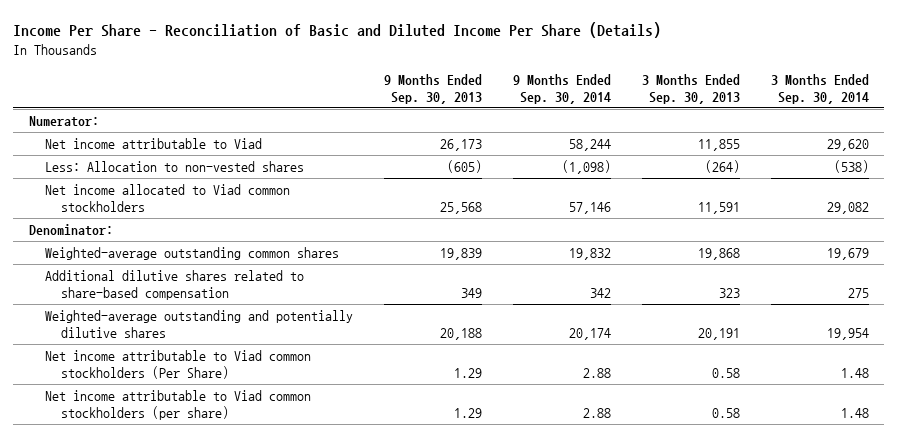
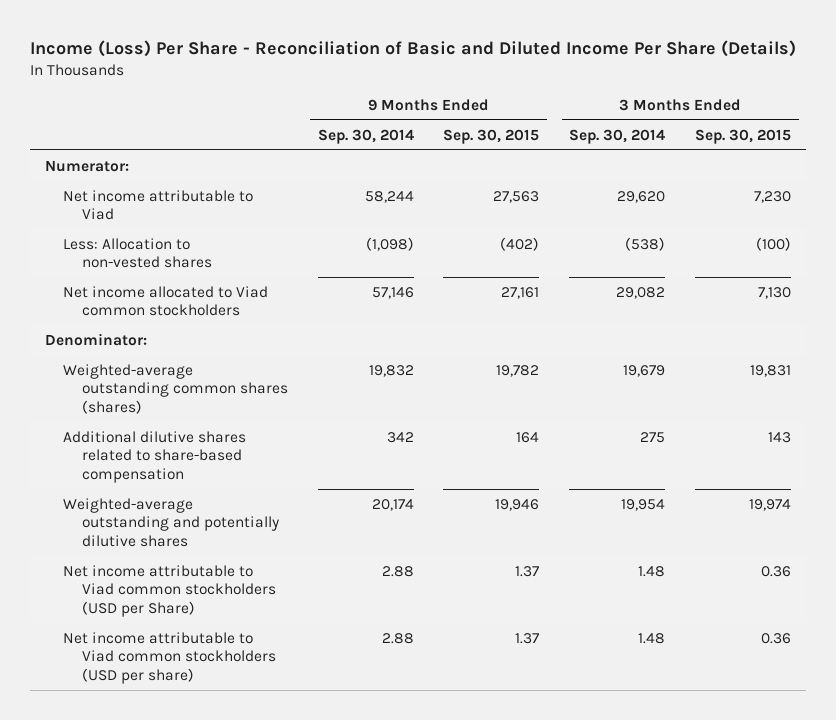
[13,21,662,38] Income Per Share - Reconciliation of Basic and Diluted Income Per Share (Details) -> [29,39,796,57] Income (Loss) Per Share - Reconciliation of Basic and Diluted Income Per Share (Details)
[383,74,482,104] 9 Months Ended Sep. 30, 2013 -> none
[641,74,740,104] 3 Months Ended Sep. 30, 2013 -> none
none -> [443,128,540,144] Sep. 30, 2015
none -> [695,128,792,144] Sep. 30, 2015
[44,247,339,261] Weighted-average outstanding common shares -> [63,363,288,415] Weighted-average outstanding common shares (shares)
[44,350,311,379] Net income attributable to Viad common stockholders (Per Share) -> [63,564,276,618] Net income attributable to Viad common stockholders (USD per Share)
[44,390,311,420] Net income attributable to Viad common stockholders (per share) -> [63,631,276,685] Net income attributable to Viad common stockholders (USD per share)

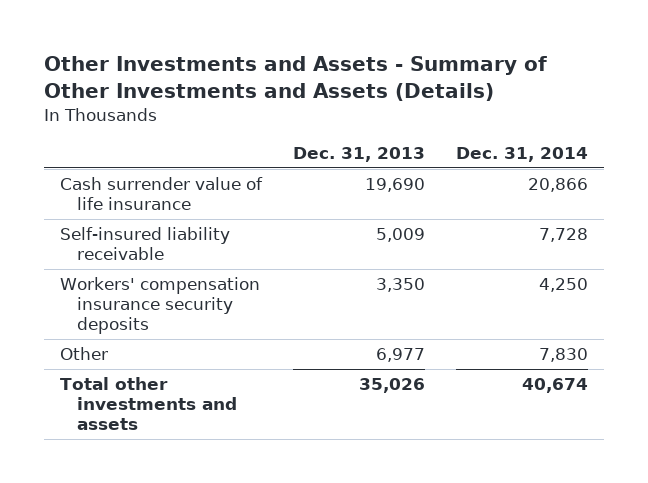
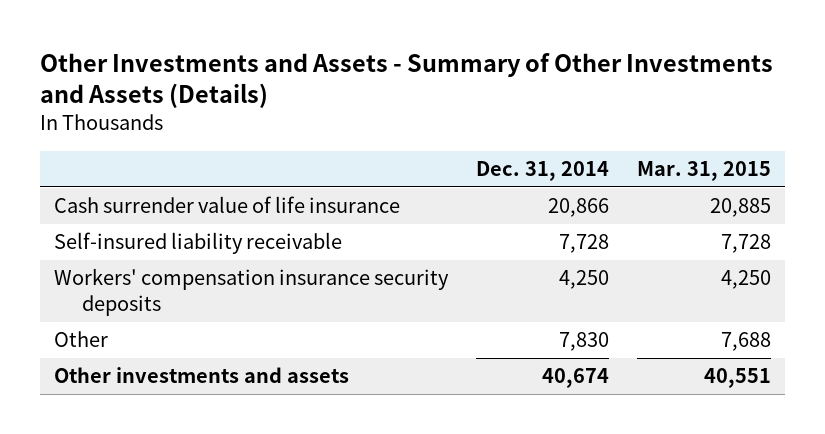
[293,147,426,163] Dec. 31, 2013 -> none
none -> [637,160,772,181] Mar. 31, 2015
[59,377,237,430] Total other investments and assets -> [54,367,350,384] Other investments and assets

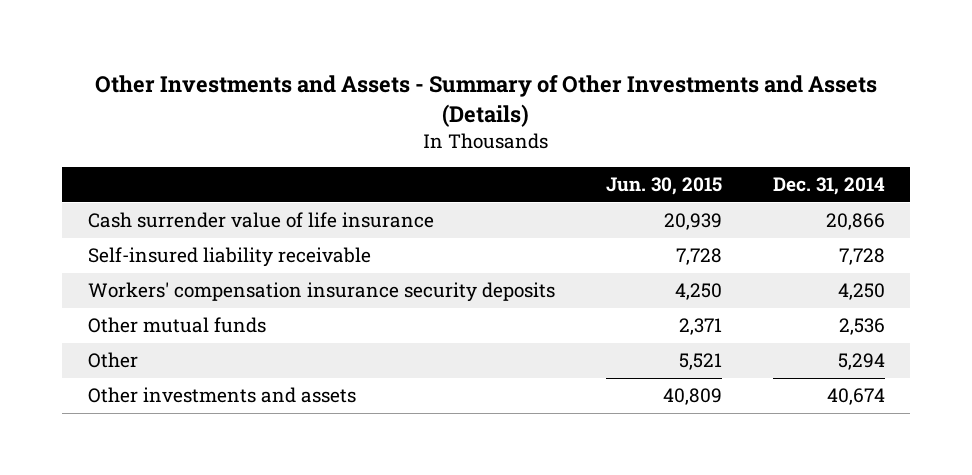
[637,160,772,181] Mar. 31, 2015 -> none
none -> [605,177,722,196] Jun. 30, 2015
none -> [87,317,266,334] Other mutual funds
[559,332,610,352] 7,830 -> [837,353,885,371] 5,294

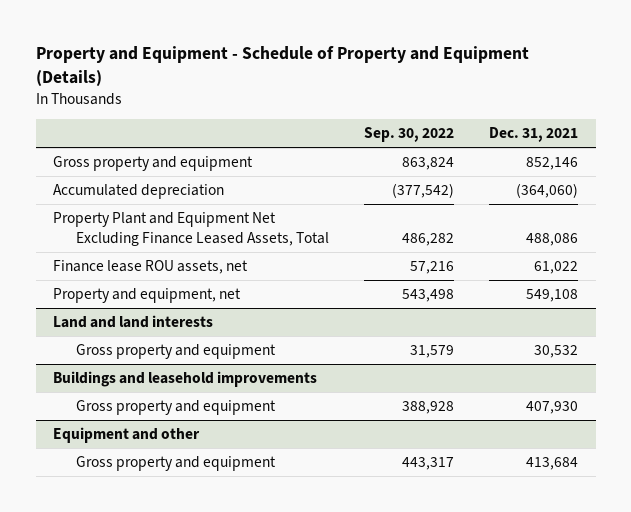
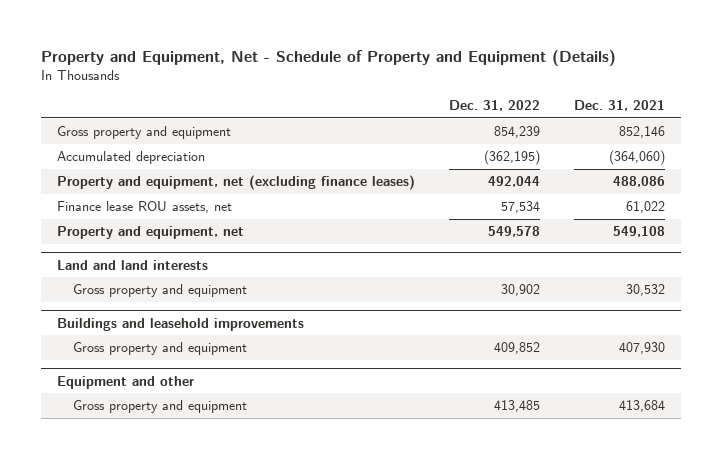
[35,46,529,87] Property and Equipment - Schedule of Property and Equipment (Details) -> [40,49,616,66] Property and Equipment, Net - Schedule of Property and Equipment (Details)
[363,127,454,143] Sep. 30, 2022 -> none
none -> [448,100,540,112] Dec. 31, 2022
[53,212,329,246] Property Plant and Equipment Net Excluding Finance Leased Assets, Total -> [57,174,416,190] Property and equipment, net (excluding finance leases)

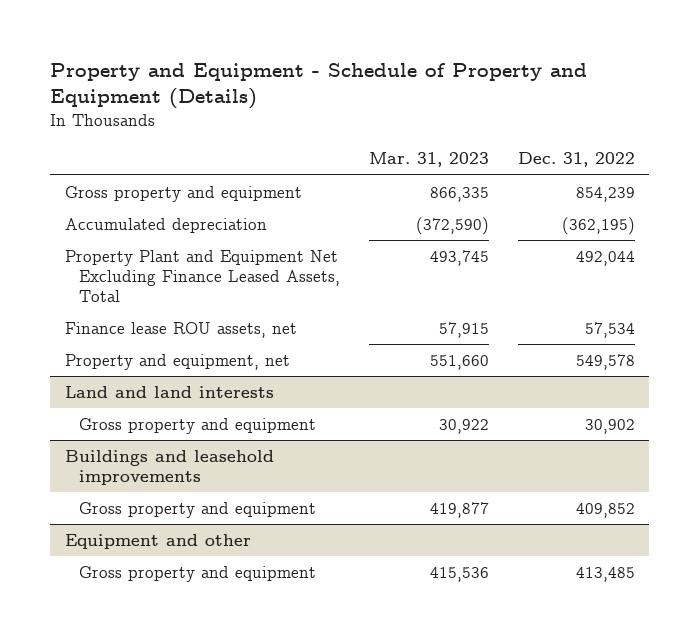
[40,49,616,66] Property and Equipment, Net - Schedule of Property and Equipment (Details) -> [50,62,588,109] Property and Equipment - Schedule of Property and Equipment (Details)
[573,100,665,112] Dec. 31, 2021 -> none
none -> [368,152,489,168] Mar. 31, 2023
[57,174,416,190] Property and equipment, net (excluding finance leases) -> [64,250,340,302] Property Plant and Equipment Net Excluding Finance Leased Assets, Total

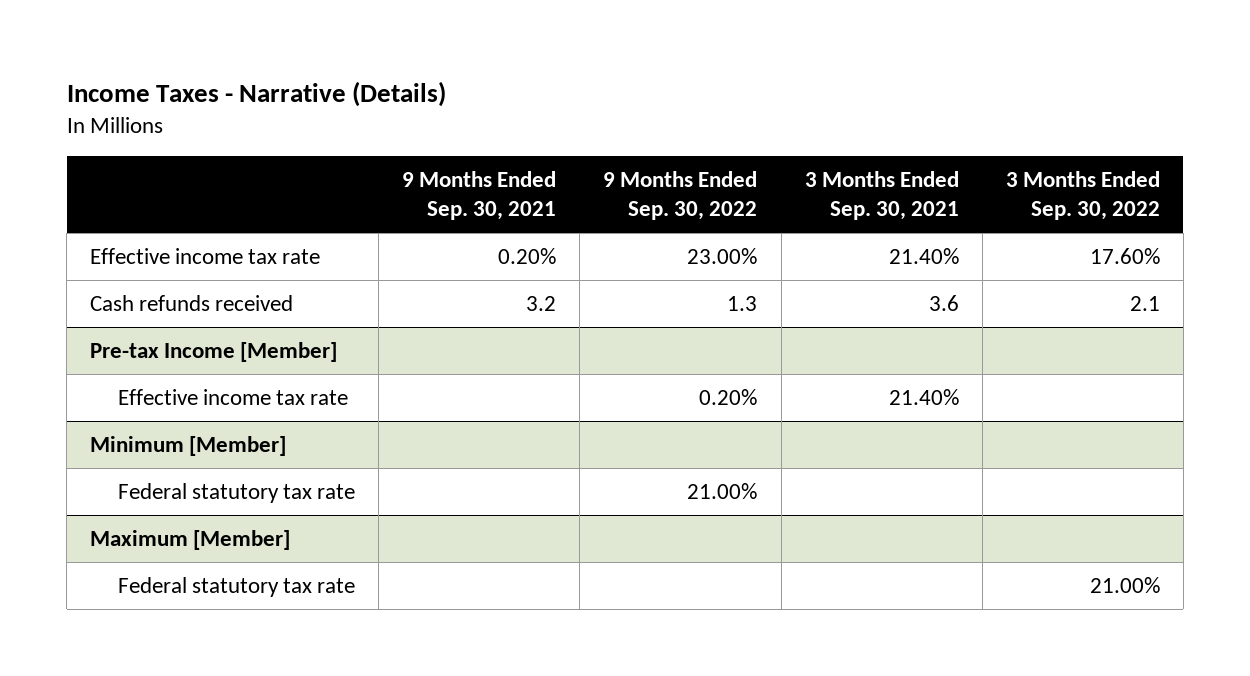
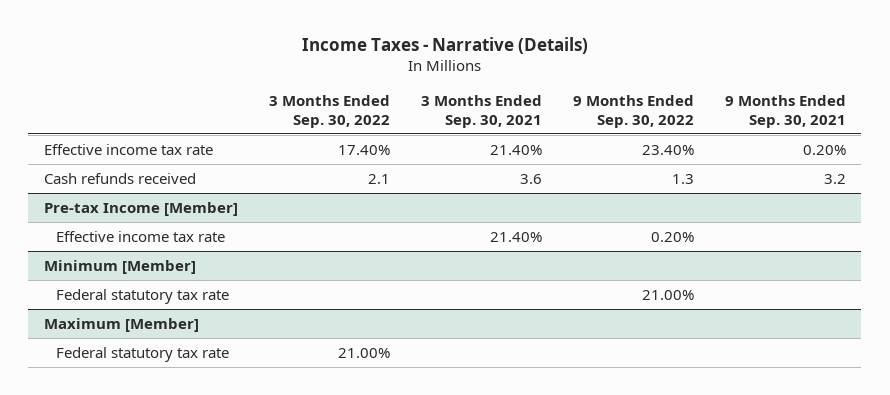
[687,248,758,265] 23.00% -> [641,144,694,155] 23.40%
[1089,248,1160,265] 17.60% -> [337,144,390,155] 17.40%

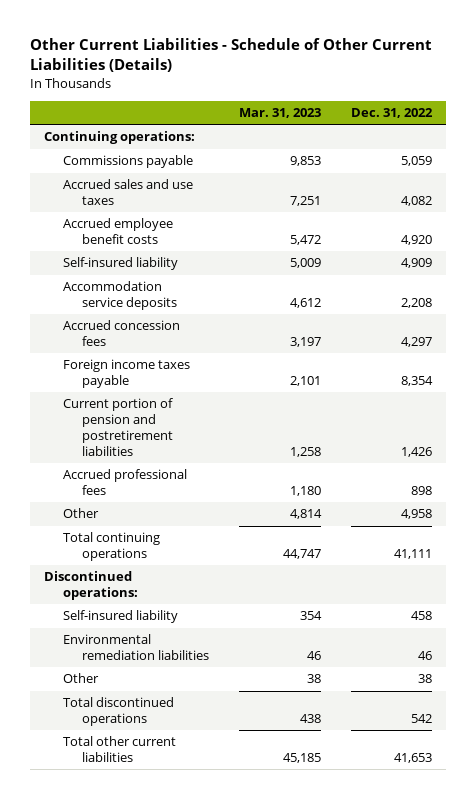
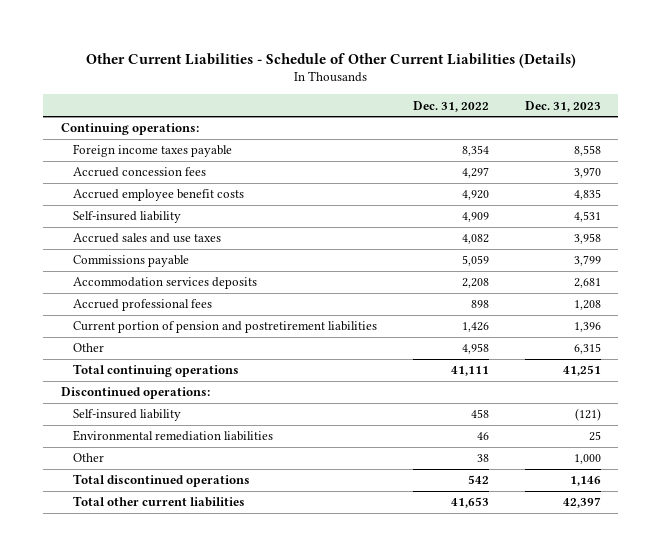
[238,108,321,119] Mar. 31, 2023 -> none
none -> [524,100,601,112] Dec. 31, 2023
[63,359,191,389] Foreign income taxes payable -> [73,144,233,158] Foreign income taxes payable
[63,320,181,347] Accrued concession fees -> [73,167,207,178] Accrued concession fees
[63,179,194,206] Accrued sales and use taxes -> [73,233,222,244] Accrued sales and use taxes
[63,155,194,169] Commissions payable -> [73,255,190,268] Commissions payable
[63,281,178,311] Accommodation service deposits -> [73,277,258,290] Accommodation services deposits
[63,398,174,457] Current portion of pension and postretirement liabilities -> [73,321,378,334] Current portion of pension and postretirement liabilities

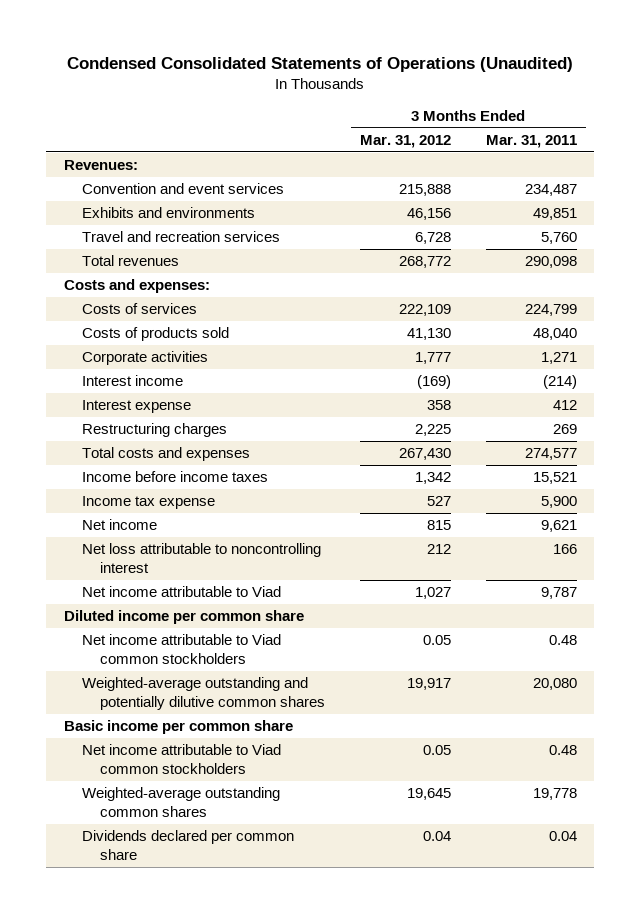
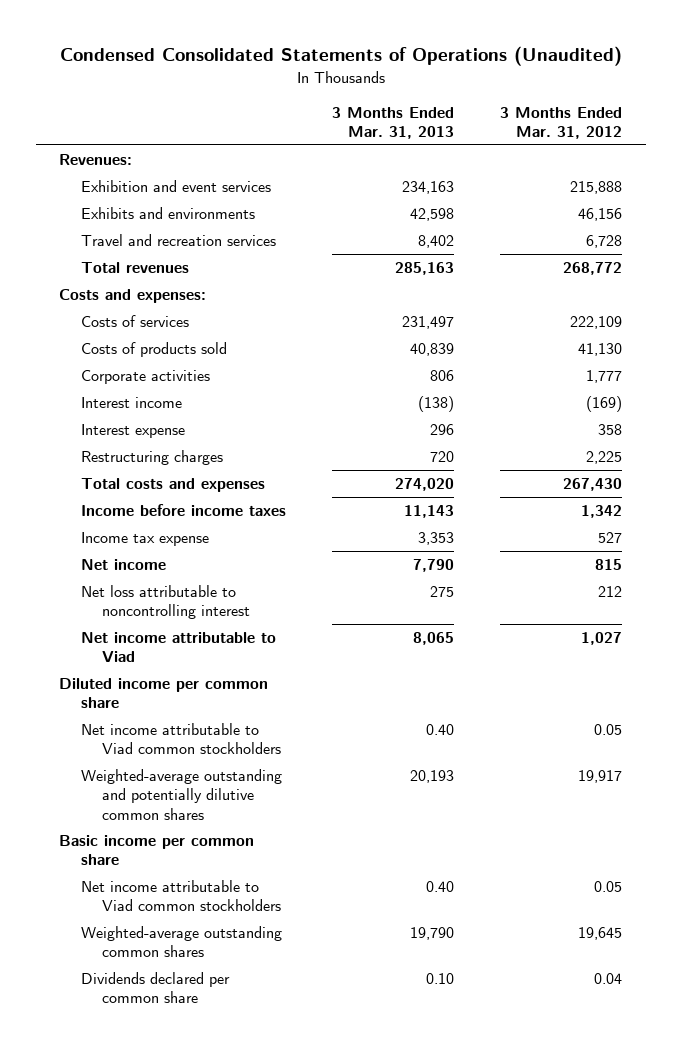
[485,134,577,148] Mar. 31, 2011 -> none
none -> [331,106,454,140] 3 Months Ended Mar. 31, 2013
[81,182,284,194] Convention and event services -> [80,180,271,193] Exhibition and event services

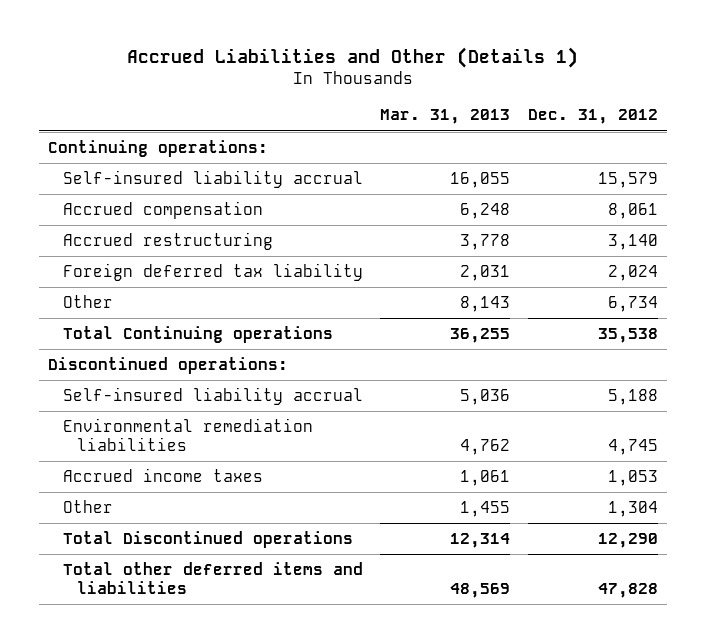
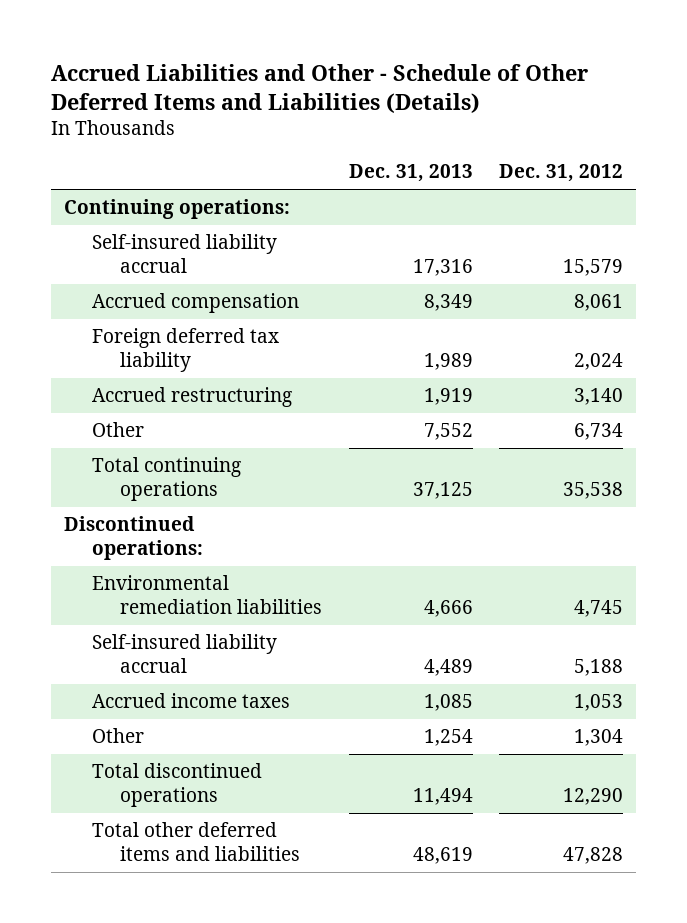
[127,47,579,69] Accrued Liabilities and Other (Details 1) -> [51,63,589,113] Accrued Liabilities and Other - Schedule of Other Deferred Items and Liabilities (Details)
[380,109,511,125] Mar. 31, 2013 -> none
none -> [348,164,473,183] Dec. 31, 2013
[62,231,273,250] Accrued restructuring -> [92,387,293,408] Accrued restructuring
[62,325,333,343] Total Continuing operations -> [92,457,242,502] Total continuing operations
[62,386,363,405] Self-insured liability accrual -> [92,634,278,674] Self-insured liability accrual
[62,530,353,548] Total Discontinued operations -> [92,763,263,808] Total discontinued operations

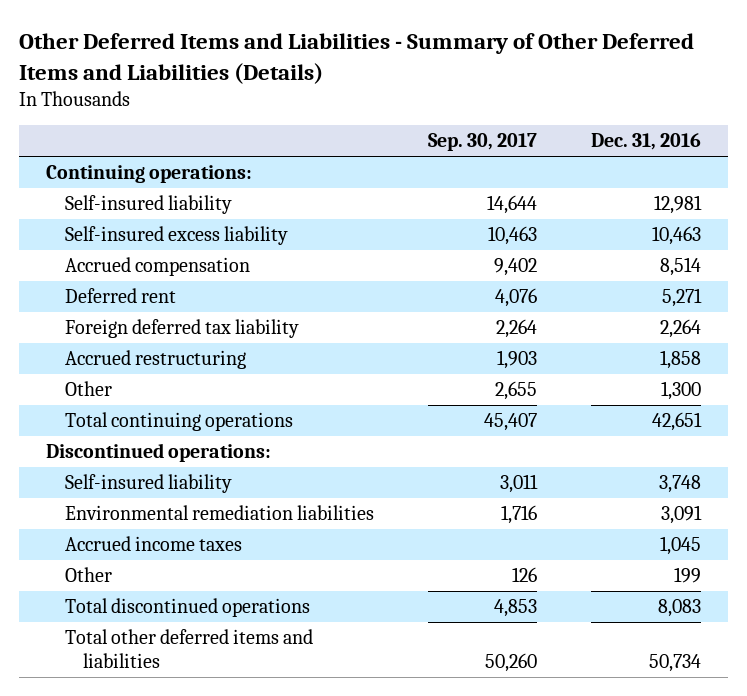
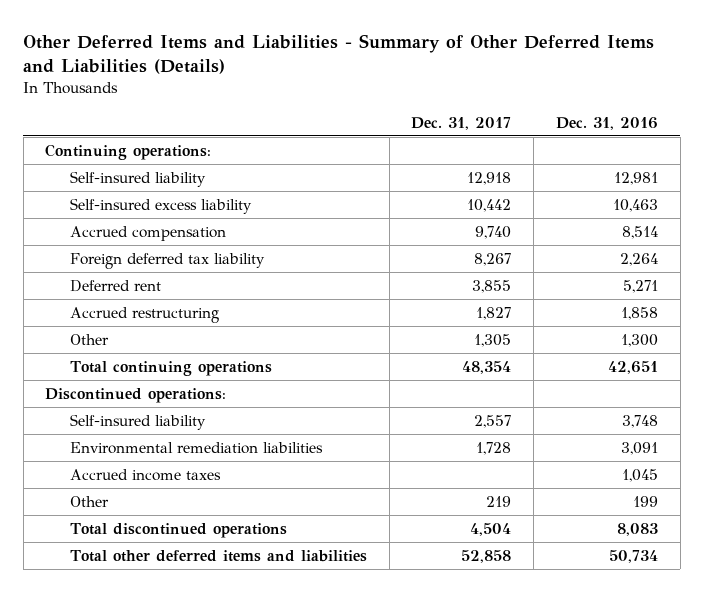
[427,133,537,152] Sep. 30, 2017 -> none
none -> [411,116,512,130] Dec. 31, 2017
[64,288,176,304] Deferred rent -> [69,279,161,292] Deferred rent

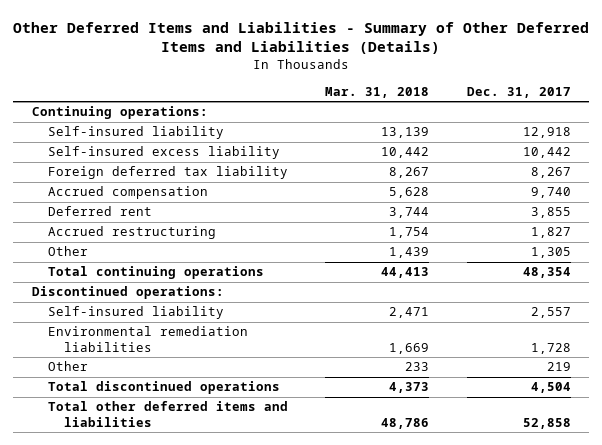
[555,116,658,130] Dec. 31, 2016 -> none
none -> [325,86,430,98] Mar. 31, 2018
[69,225,226,241] Accrued compensation -> [48,186,209,200] Accrued compensation
[69,468,221,481] Accrued income taxes -> none

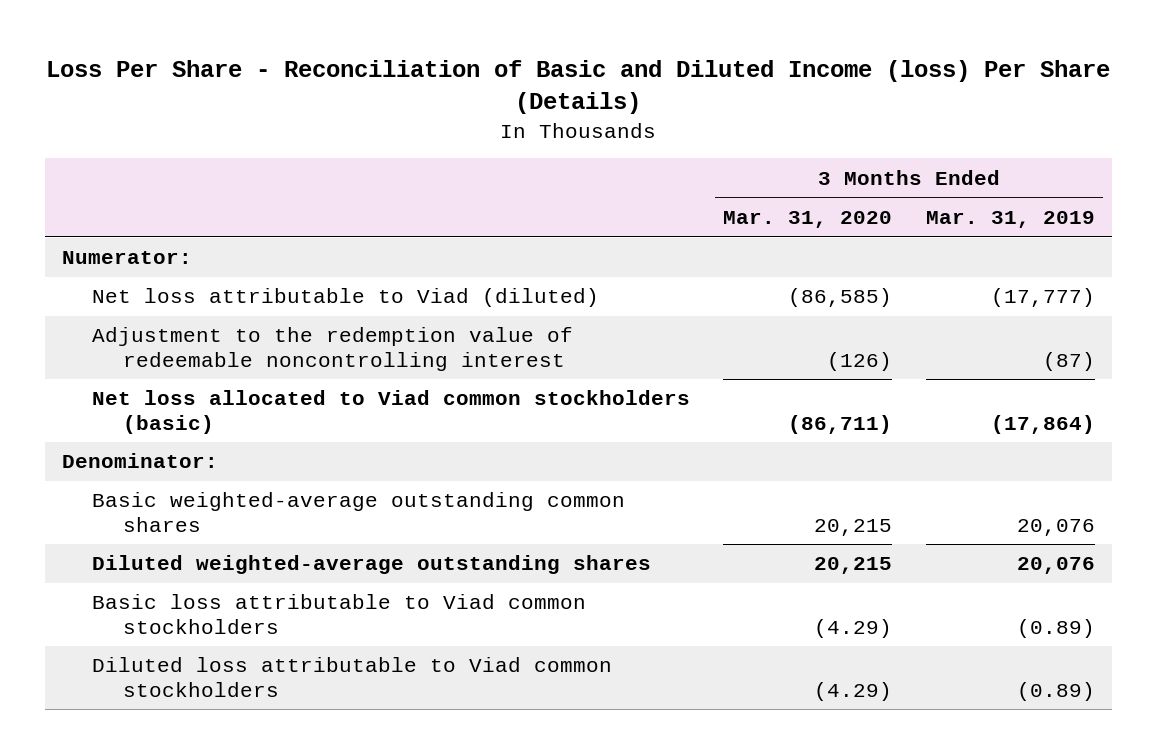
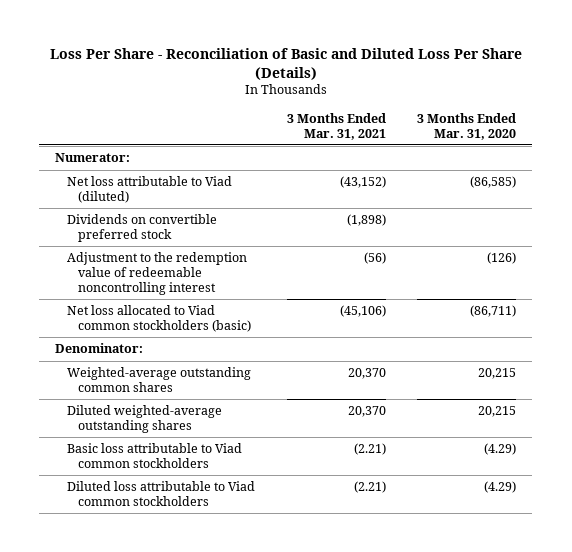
[46,60,1111,115] Loss Per Share - Reconciliation of Basic and Diluted Income (loss) Per Share (Details) -> [49,47,522,80] Loss Per Share - Reconciliation of Basic and Diluted Loss Per Share (Details)
[925,210,1095,228] Mar. 31, 2019 -> none
none -> [286,112,386,140] 3 Months Ended Mar. 31, 2021
none -> [66,214,217,243] Dividends on convertible preferred stock
[92,492,626,532] Basic weighted-average outstanding common shares -> [66,367,251,393] Weighted-average outstanding common shares

